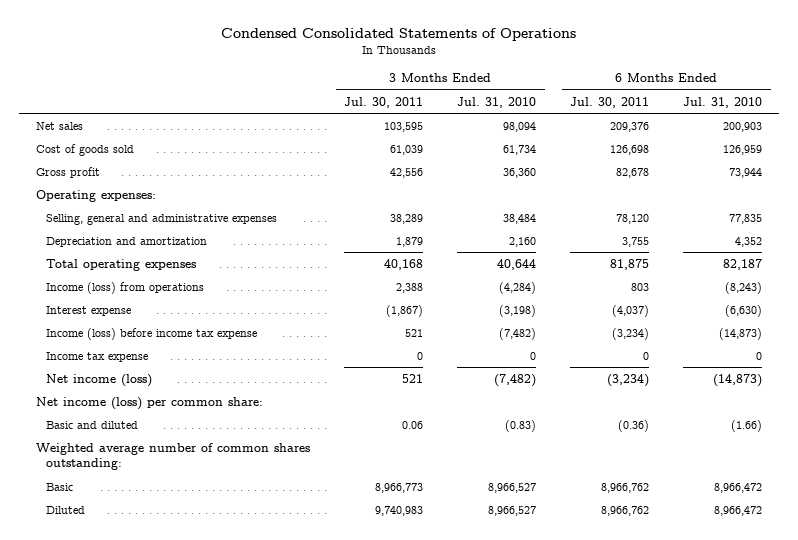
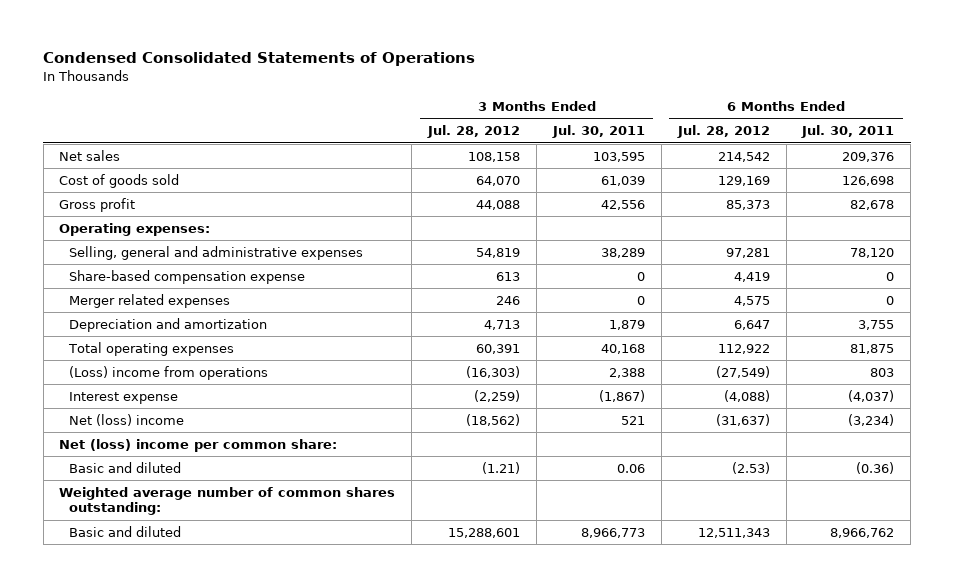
[457,96,537,108] Jul. 31, 2010 -> none
[683,96,763,108] Jul. 31, 2010 -> none
none -> [427,125,521,139] Jul. 28, 2012
none -> [676,125,770,139] Jul. 28, 2012
none -> [69,269,306,284] Share-based compensation expense
none -> [69,293,231,308] Merger related expenses
[45,281,204,294] Income (loss) from operations -> [69,365,269,380] (Loss) income from operations
[45,327,257,340] Income (loss) before income tax expense -> none
[45,351,148,362] Income tax expense -> none
[45,373,152,387] Net income (loss) -> [69,413,185,426] Net (loss) income
[36,396,264,410] Net income (loss) per common share: -> [59,438,338,452] Net (loss) income per common share:
[45,505,85,514] Diluted -> none
[45,482,73,491] Basic -> [69,525,182,537] Basic and diluted

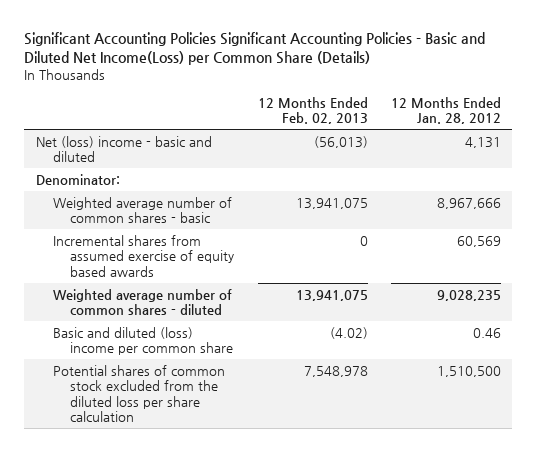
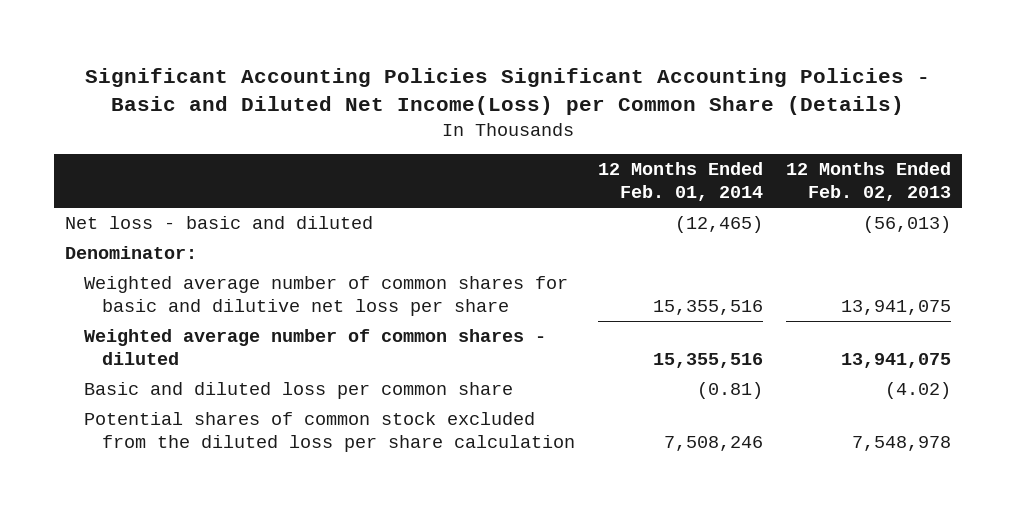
[390,96,501,125] 12 Months Ended Jan. 28, 2012 -> none
none -> [598,162,764,202] 12 Months Ended Feb. 01, 2014
[35,135,212,163] Net (loss) income - basic and diluted -> [65,215,374,229] Net loss - basic and diluted
[52,234,235,277] Incremental shares from assumed exercise of equity based awards -> none
[52,196,232,224] Weighted average number of common shares - basic -> [83,275,568,316] Weighted average number of common shares for basic and dilutive net loss per share
[52,326,234,356] Basic and diluted (loss) income per common share -> [83,381,513,399] Basic and diluted loss per common share

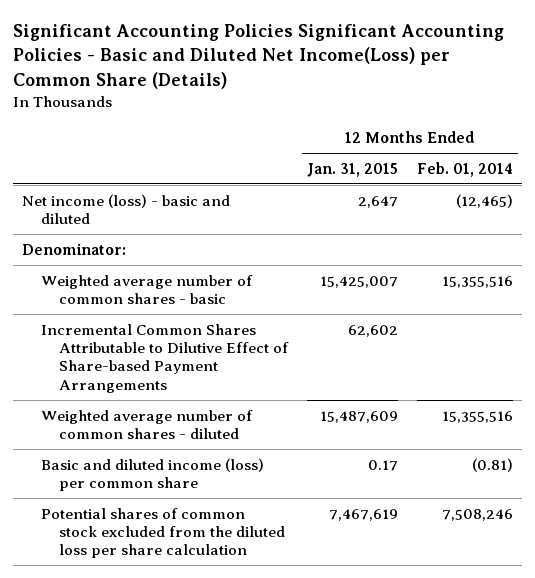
[785,162,951,202] 12 Months Ended Feb. 02, 2013 -> none
none -> [306,162,398,177] Jan. 31, 2015
[65,215,374,229] Net loss - basic and diluted -> [22,193,231,225] Net income (loss) - basic and diluted
[83,275,568,316] Weighted average number of common shares for basic and dilutive net loss per share -> [40,274,253,305] Weighted average number of common shares - basic
none -> [40,323,290,393] Incremental Common Shares Attributable to Dilutive Effect of Share-based Payment Arrangements
[83,381,513,399] Basic and diluted loss per common share -> [40,457,264,492] Basic and diluted income (loss) per common share

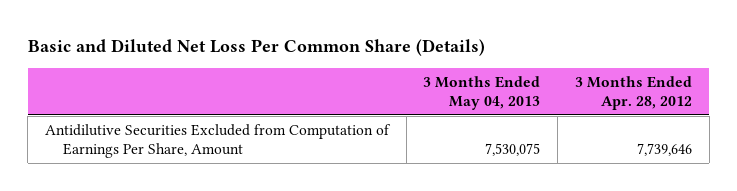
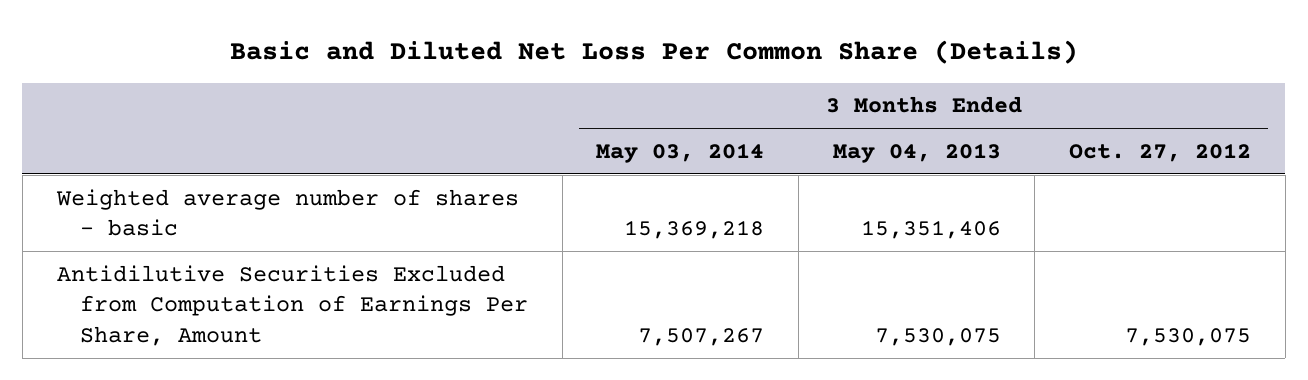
[574,75,692,110] 3 Months Ended Apr. 28, 2012 -> none
none -> [596,142,765,163] May 03, 2014
none -> [1068,142,1251,162] Oct. 27, 2012
none -> [55,188,519,237] Weighted average number of shares - basic

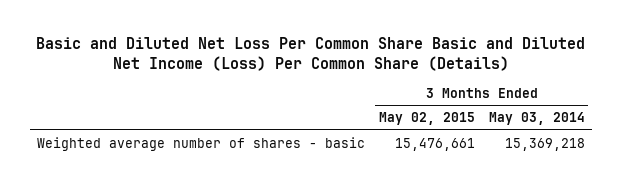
[229,39,1078,64] Basic and Diluted Net Loss Per Common Share (Details) -> [35,37,585,71] Basic and Diluted Net Loss Per Common Share Basic and Diluted Net Income (Loss) Per Common Share (Details)
[832,142,1001,163] May 04, 2013 -> none
[1068,142,1251,162] Oct. 27, 2012 -> none
none -> [378,112,475,126] May 02, 2015
[56,264,528,346] Antidilutive Securities Excluded from Computation of Earnings Per Share, Amount -> none

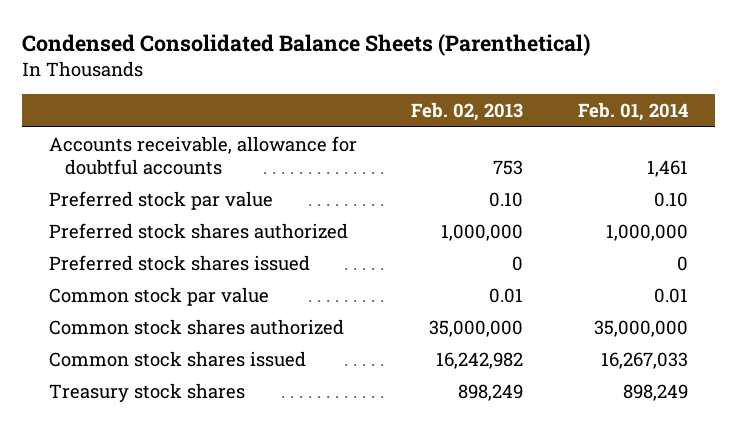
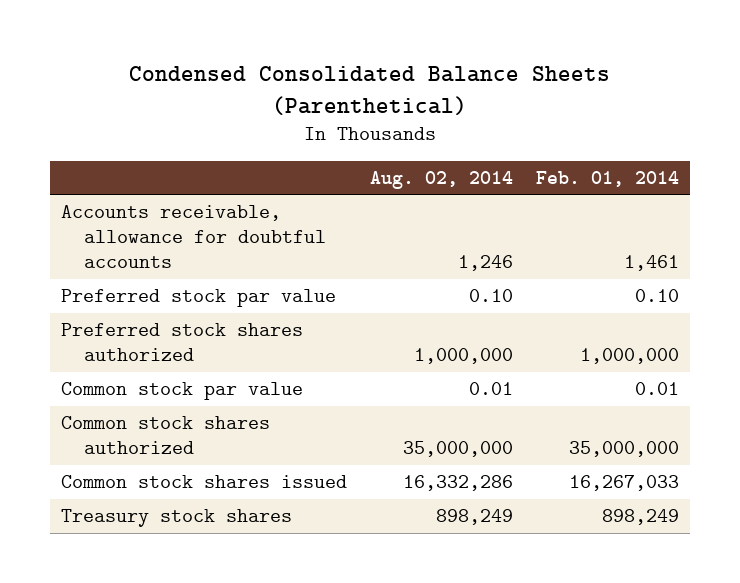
[411,102,524,122] Feb. 02, 2013 -> none
none -> [369,170,513,189] Aug. 02, 2014
[49,254,311,271] Preferred stock shares issued -> none

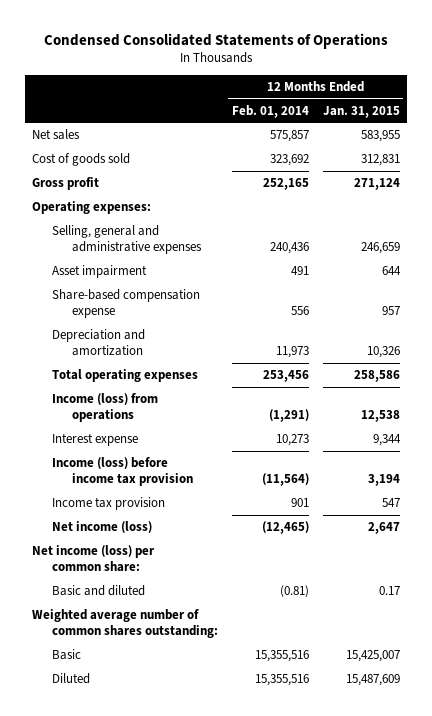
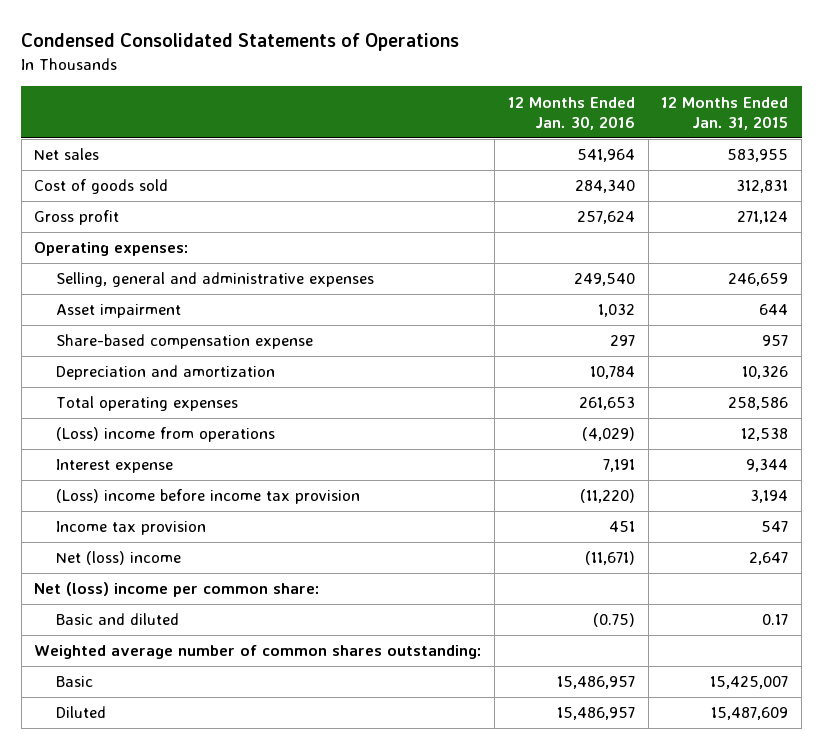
[231,104,309,118] Feb. 01, 2014 -> none
none -> [507,96,635,130] 12 Months Ended Jan. 30, 2016
[51,393,158,423] Income (loss) from operations -> [55,427,275,443] (Loss) income from operations
[51,457,193,487] Income (loss) before income tax provision -> [55,489,360,505] (Loss) income before income tax provision
[51,521,152,534] Net income (loss) -> [55,551,181,566] Net (loss) income
[31,545,155,573] Net income (loss) per common share: -> [34,582,320,598] Net (loss) income per common share:

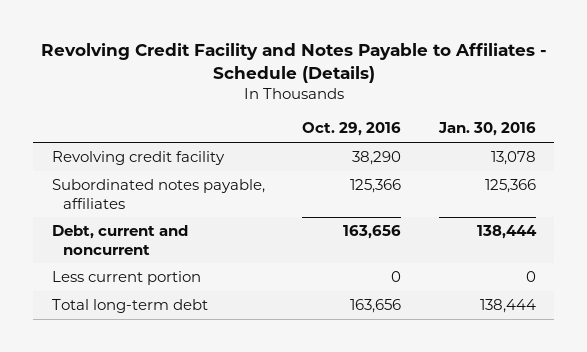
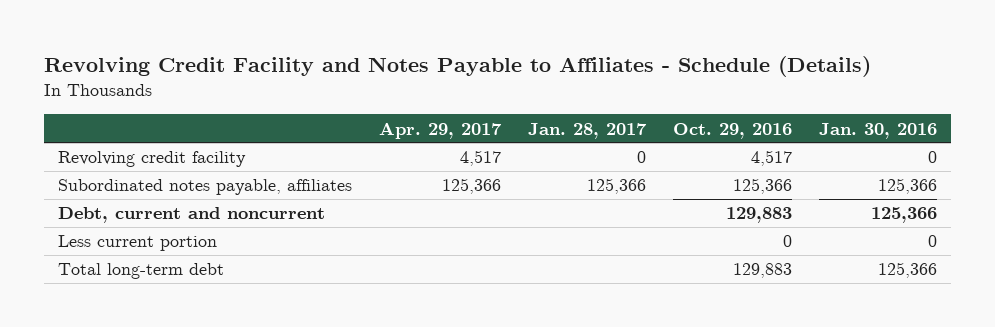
none -> [378,121,502,139] Apr. 29, 2017
none -> [528,122,648,139] Jan. 28, 2017
[352,151,402,166] 38,290 -> [751,150,793,167] 4,517
[490,151,536,166] 13,078 -> [928,151,938,164] 0
[343,225,402,240] 163,656 -> [726,207,793,224] 129,883
[476,225,537,240] 138,444 -> [871,207,938,224] 125,366
[350,299,402,314] 163,656 -> [733,263,793,279] 129,883
[479,299,536,314] 138,444 -> [878,262,938,279] 125,366

